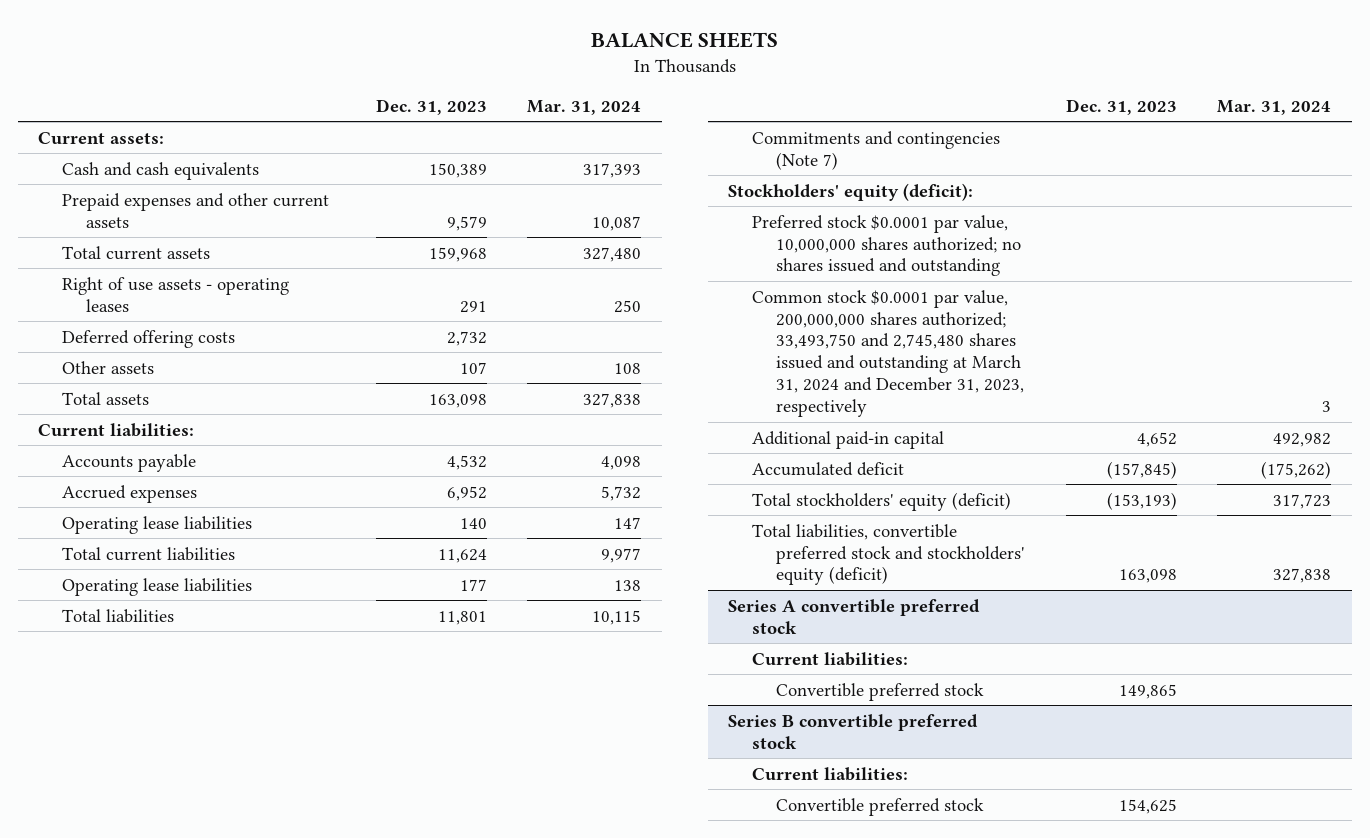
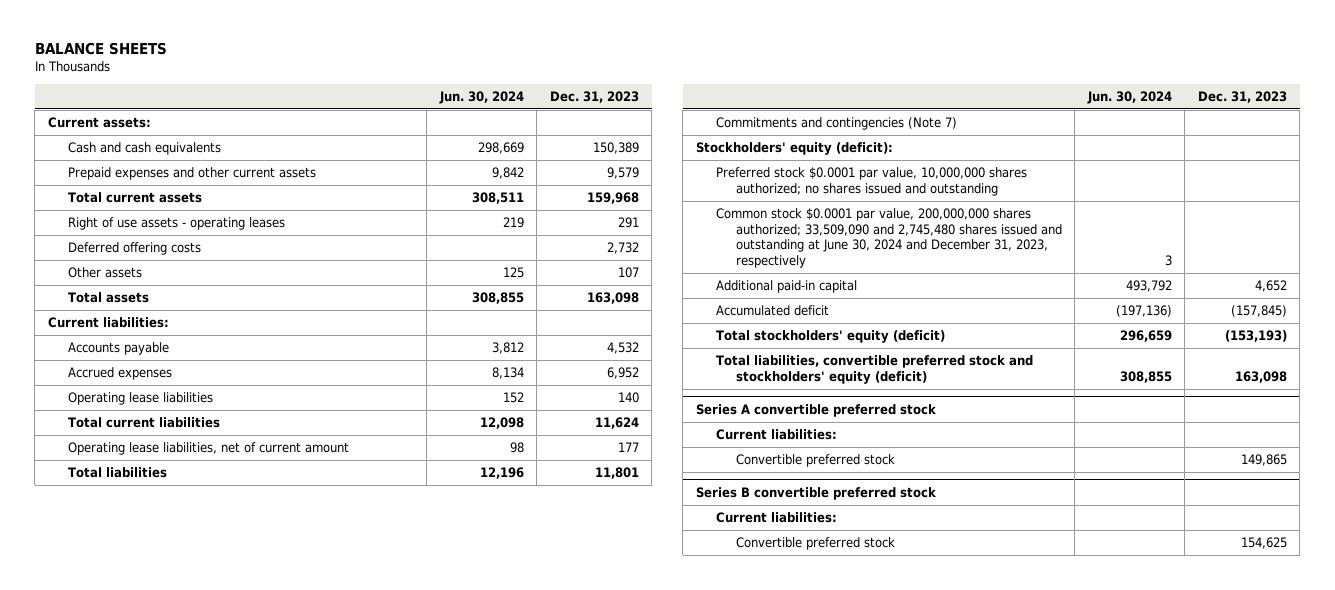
[527,99,642,115] Mar. 31, 2024 -> none
none -> [438,90,524,104] Jun. 30, 2024
[62,577,253,596] Operating lease liabilities -> [67,442,349,456] Operating lease liabilities, net of current amount
[752,289,1025,418] Common stock $0.0001 par value, 200,000,000 shares authorized; 33,493,750 and 2,745,480 shares issued and outstanding at March 31, 2024 and December 31, 2023, respectively -> [715,208,1062,269] Common stock $0.0001 par value, 200,000,000 shares authorized; 33,509,090 and 2,745,480 shares issued and outstanding at June 30, 2024 and December 31, 2023, respectively

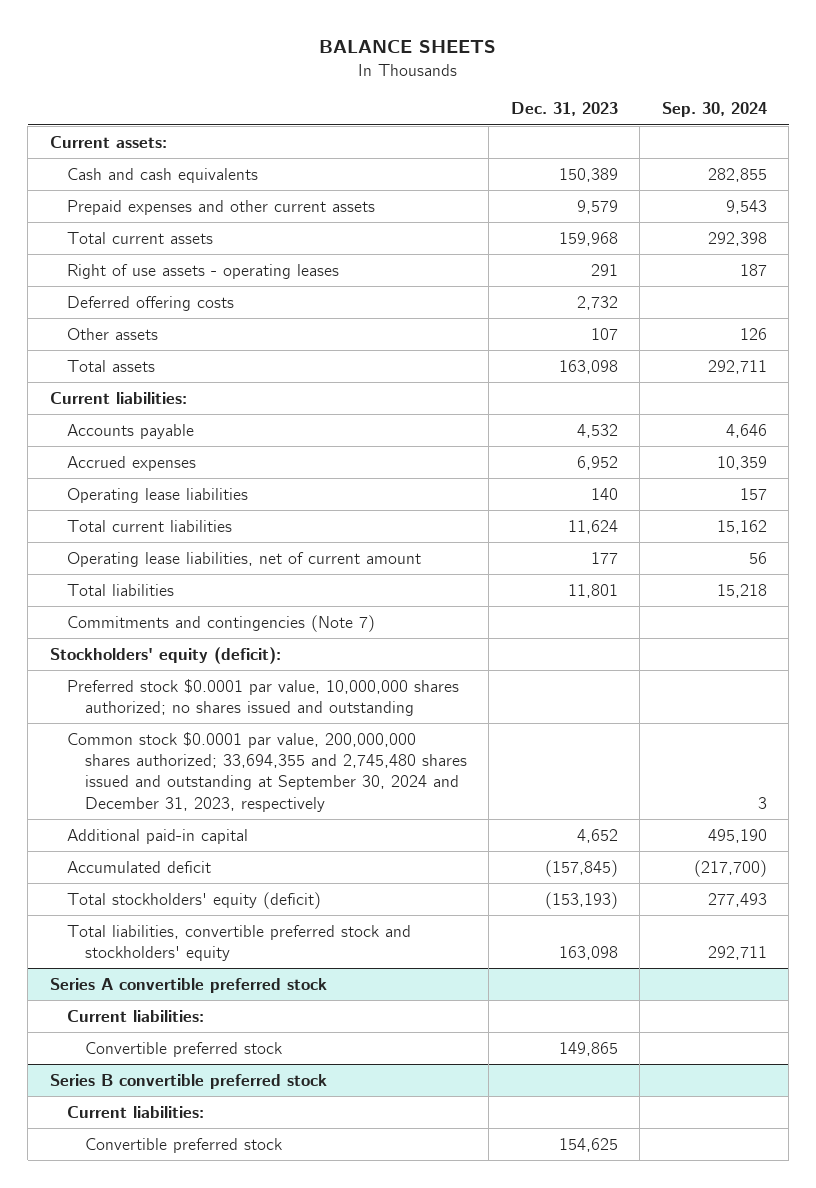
[438,90,524,104] Jun. 30, 2024 -> none
none -> [661,102,767,118] Sep. 30, 2024
[715,208,1062,269] Common stock $0.0001 par value, 200,000,000 shares authorized; 33,509,090 and 2,745,480 shares issued and outstanding at June 30, 2024 and December 31, 2023, respectively -> [67,731,467,812] Common stock $0.0001 par value, 200,000,000 shares authorized; 33,694,355 and 2,745,480 shares issued and outstanding at September 30, 2024 and December 31, 2023, respectively
[715,355,1033,384] Total liabilities, convertible preferred stock and stockholders' equity (deficit) -> [67,924,412,962] Total liabilities, convertible preferred stock and stockholders' equity

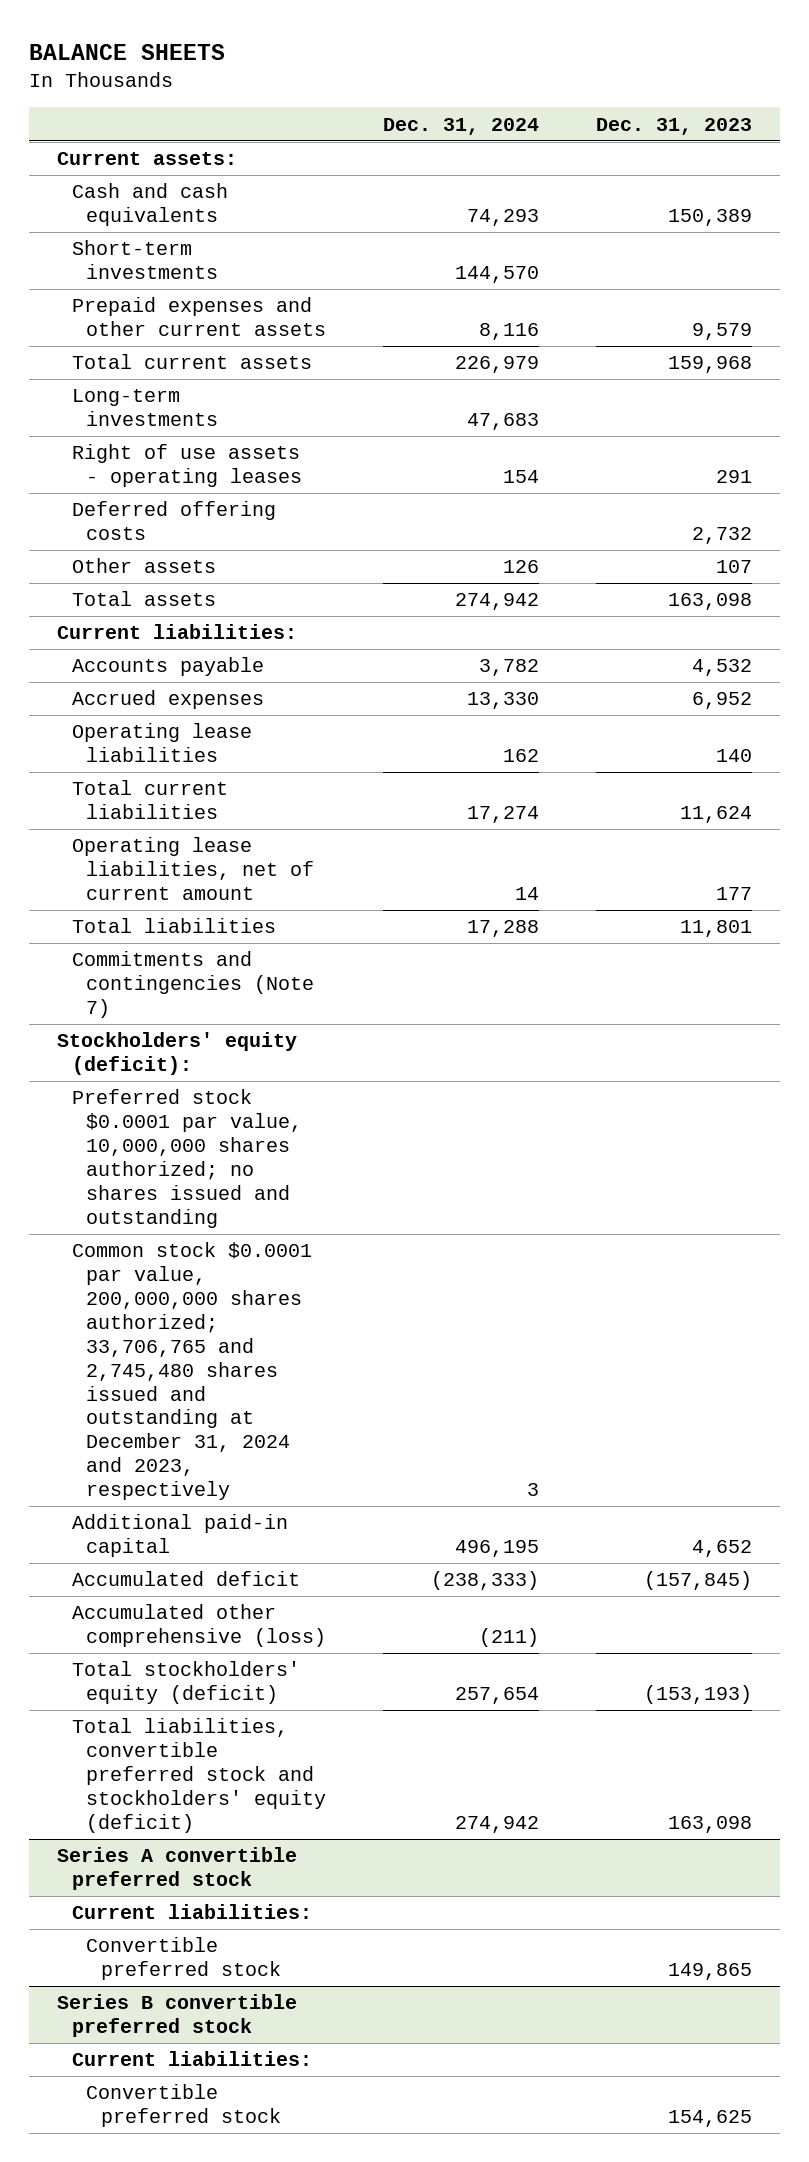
[661,102,767,118] Sep. 30, 2024 -> none
none -> [382,117,539,135] Dec. 31, 2024
none -> [71,240,219,280] Short-term investments
none -> [71,389,219,427] Long-term investments
[67,731,467,812] Common stock $0.0001 par value, 200,000,000 shares authorized; 33,694,355 and 2,745,480 shares issued and outstanding at September 30, 2024 and December 31, 2023, respectively -> [71,1242,312,1500] Common stock $0.0001 par value, 200,000,000 shares authorized; 33,706,765 and 2,745,480 shares issued and outstanding at December 31, 2024 and 2023, respectively
none -> [71,1604,327,1648] Accumulated other comprehensive (loss)
[67,924,412,962] Total liabilities, convertible preferred stock and stockholders' equity -> [71,1718,327,1833] Total liabilities, convertible preferred stock and stockholders' equity (deficit)

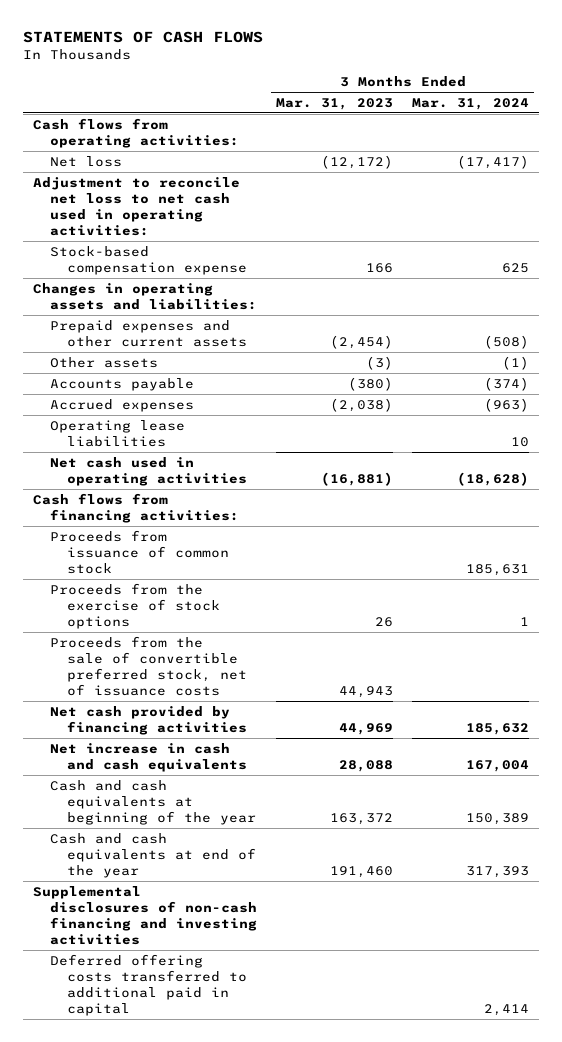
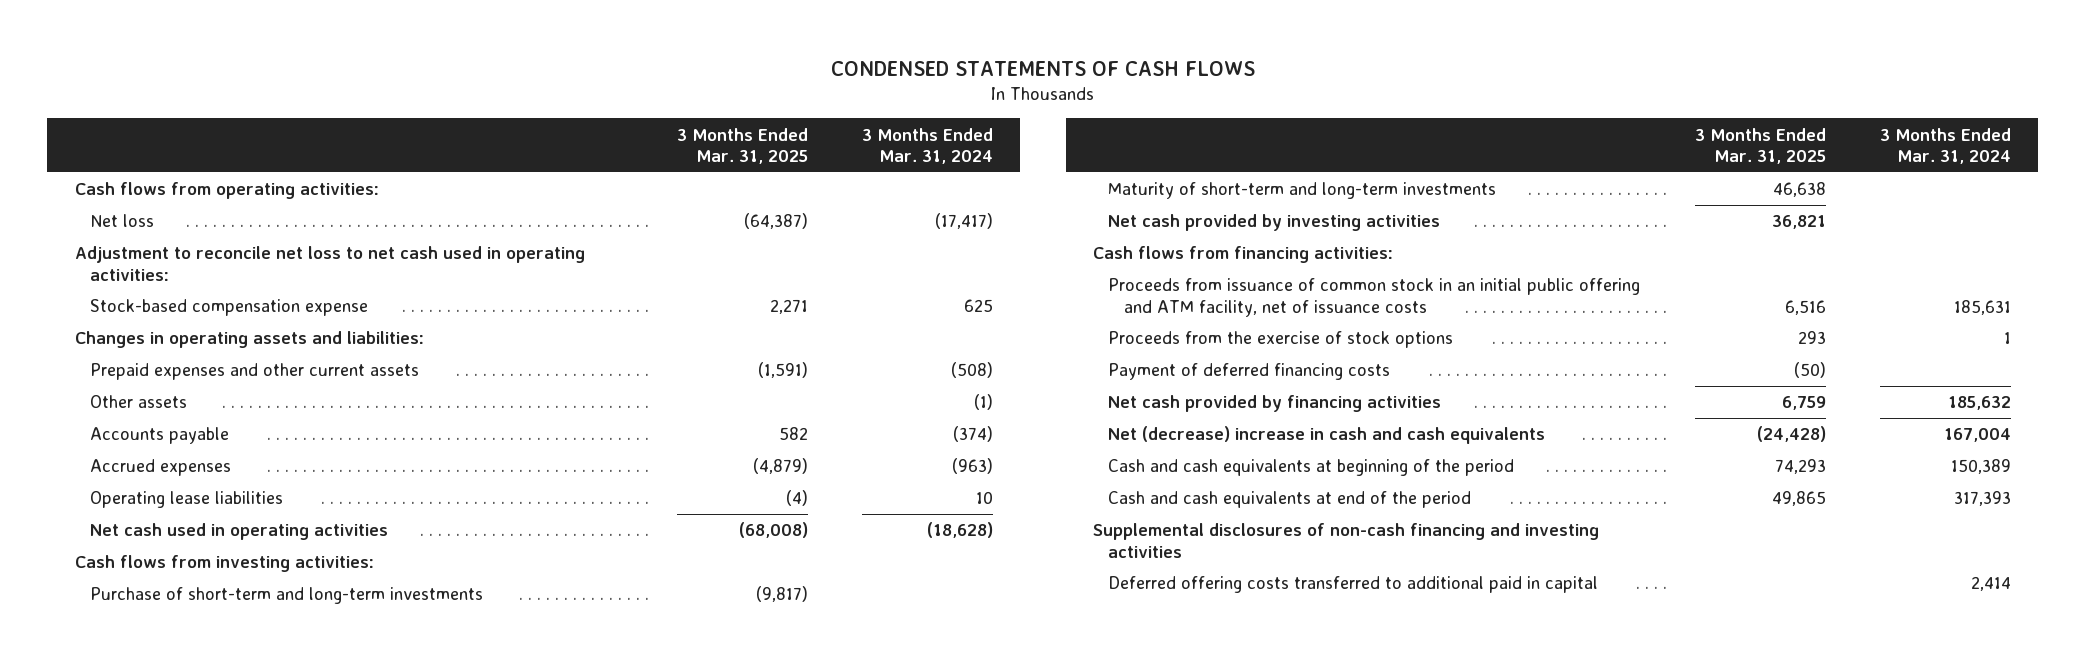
[22,31,263,44] STATEMENTS OF CASH FLOWS -> [830,60,1255,76] CONDENSED STATEMENTS OF CASH FLOWS
[276,97,394,110] Mar. 31, 2023 -> none
none -> [676,127,808,165] 3 Months Ended Mar. 31, 2025
none -> [74,555,374,573] Cash flows from investing activities:
none -> [90,587,484,605] Purchase of short-term and long-term investments
none -> [1108,182,1497,200] Maturity of short-term and long-term investments
none -> [1108,214,1441,232] Net cash provided by investing activities
[49,529,229,574] Proceeds from issuance of common stock -> [1108,278,1641,317] Proceeds from issuance of common stock in an initial public offering and ATM facility, net of issuance costs
[49,635,247,696] Proceeds from the sale of convertible preferred stock, net of issuance costs -> none
none -> [1108,363,1391,381] Payment of deferred financing costs
[49,742,247,772] Net increase in cash and cash equivalents -> [1108,426,1546,445] Net (decrease) increase in cash and cash equivalents
[49,779,256,825] Cash and cash equivalents at beginning of the year -> [1108,459,1515,477] Cash and cash equivalents at beginning of the period
[49,832,256,878] Cash and cash equivalents at end of the year -> [1108,491,1472,509] Cash and cash equivalents at end of the period

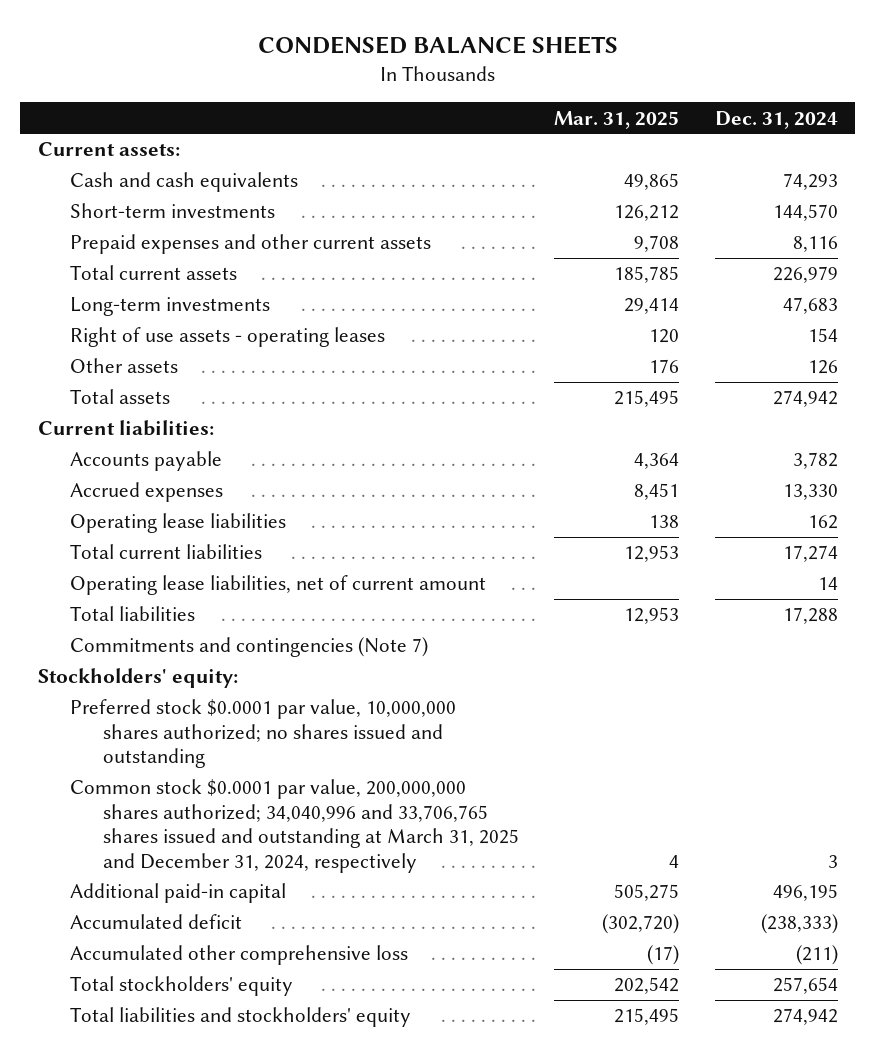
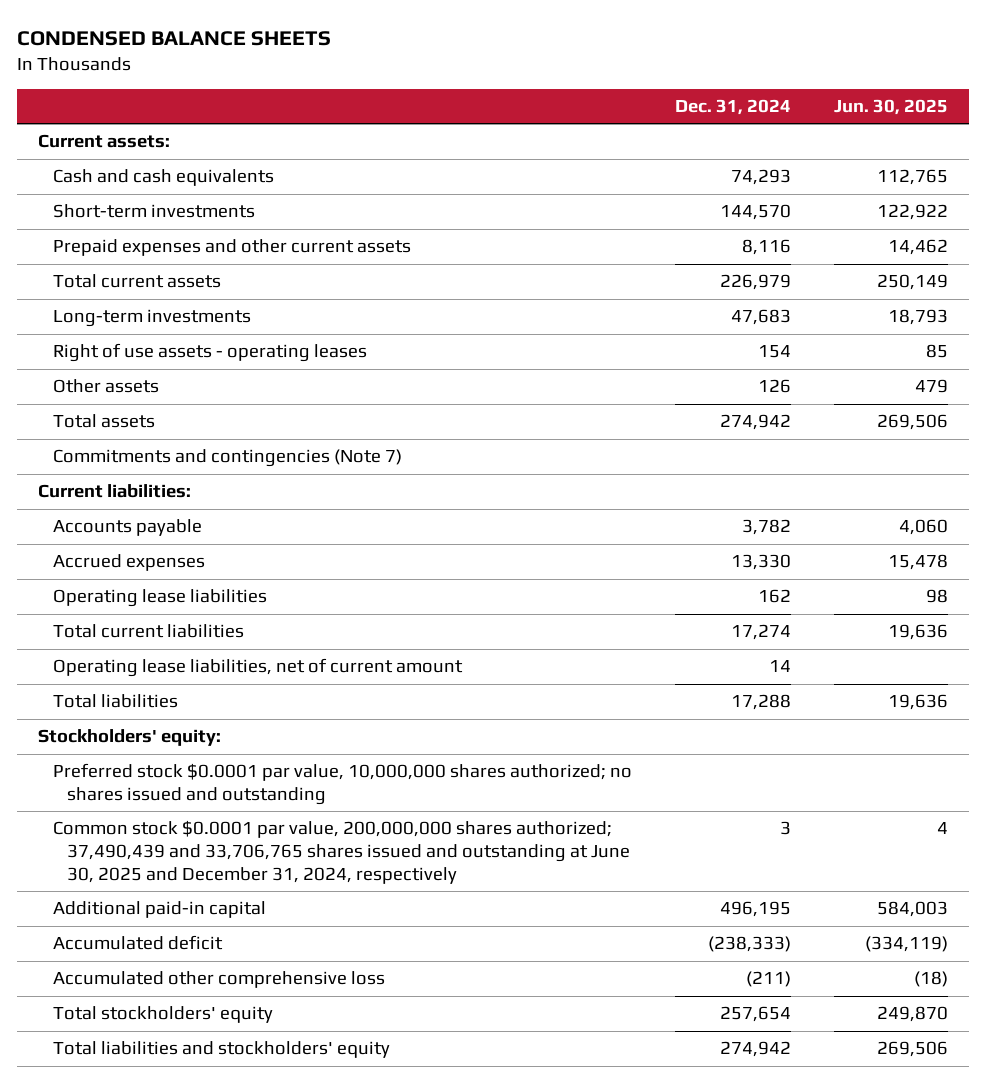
[554,110,680,129] Mar. 31, 2025 -> none
none -> [833,98,948,115] Jun. 30, 2025
[70,637,429,658] Commitments and contingencies (Note 7) -> [52,449,402,468] Commitments and contingencies (Note 7)
[70,779,519,873] Common stock $0.0001 par value, 200,000,000 shares authorized; 34,040,996 and 33,706,765 shares issued and outstanding at March 31, 2025 and December 31, 2024, respectively -> [52,820,630,884] Common stock $0.0001 par value, 200,000,000 shares authorized; 37,490,439 and 33,706,765 shares issued and outstanding at June 30, 2025 and December 31, 2024, respectively

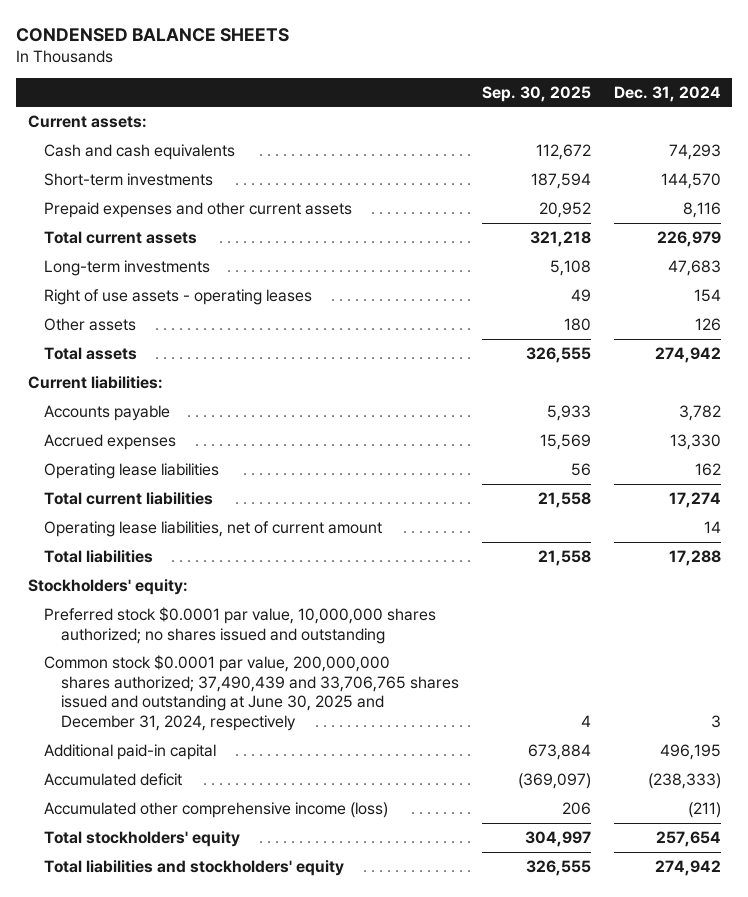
[833,98,948,115] Jun. 30, 2025 -> none
none -> [482,85,592,102] Sep. 30, 2025
[52,449,402,468] Commitments and contingencies (Note 7) -> none
[52,971,385,989] Accumulated other comprehensive loss -> [44,801,389,818] Accumulated other comprehensive income (loss)

